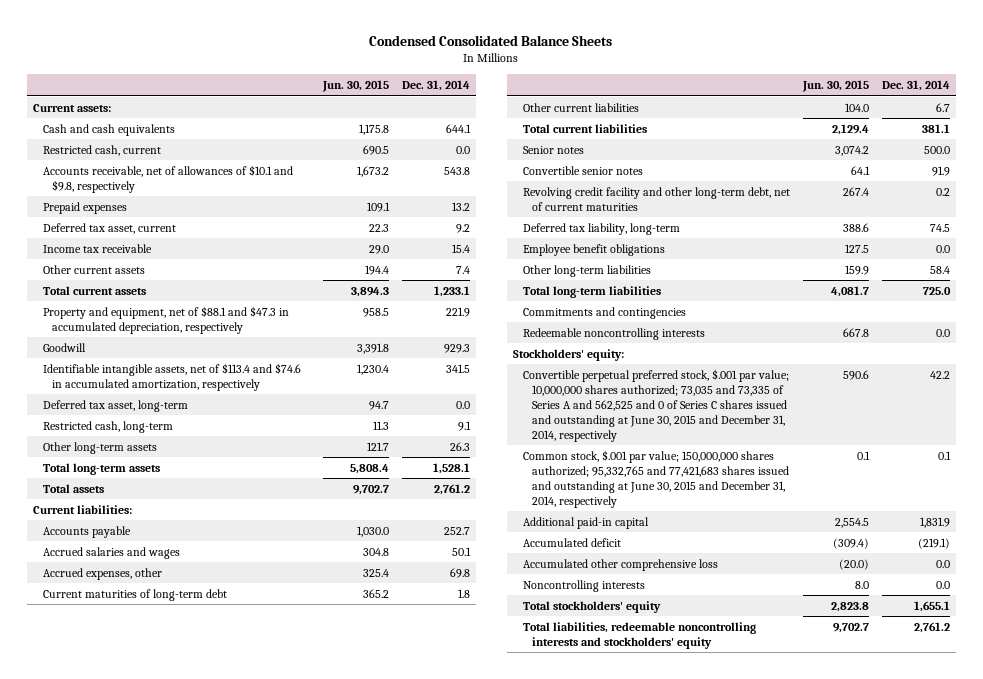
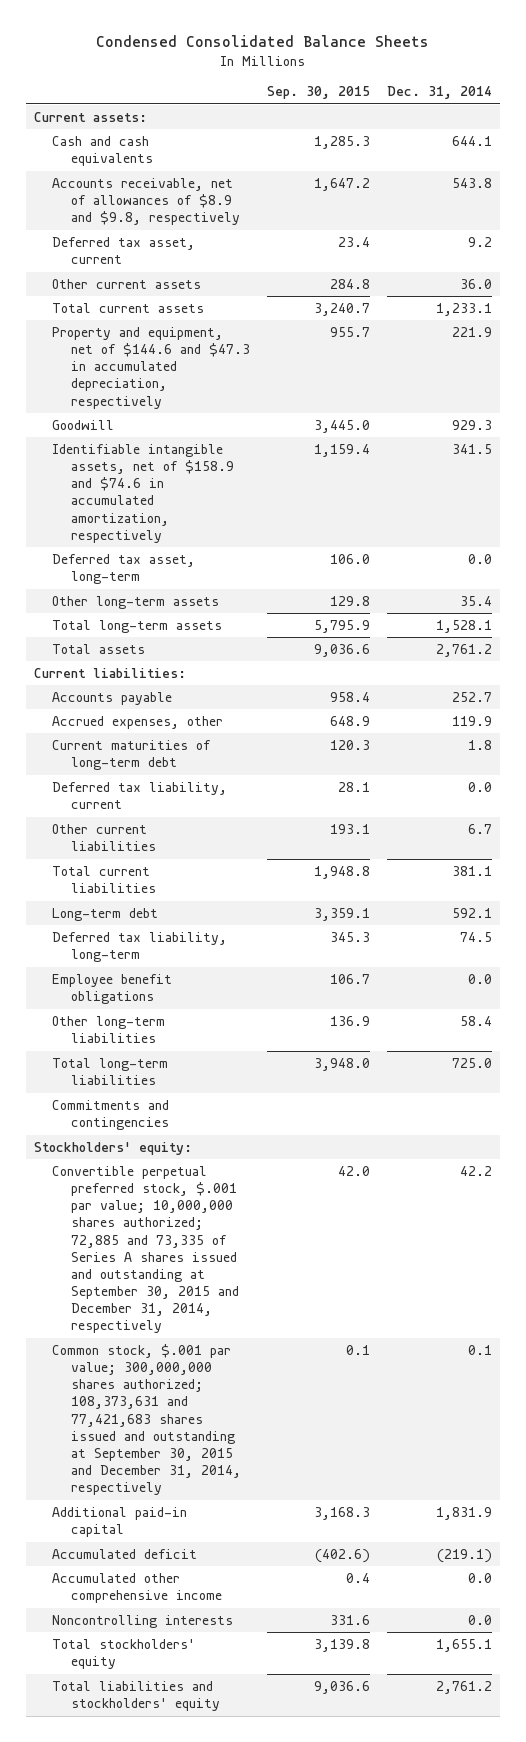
[321,80,389,93] Jun. 30, 2015 -> none
none -> [266,86,370,100] Sep. 30, 2015
[42,144,161,156] Restricted cash, current -> none
[42,201,127,214] Prepaid expenses -> none
[42,164,293,193] Accounts receivable, net of allowances of $10.1 and $9.8, respectively -> [52,177,240,226] Accounts receivable, net of allowances of $8.9 and $9.8, respectively
[42,243,152,253] Income tax receivable -> none
[455,265,470,274] 7.4 -> [459,278,492,289] 36.0
[42,305,289,334] Property and equipment, net of $88.1 and $47.3 in accumulated depreciation, respectively -> [52,326,250,409] Property and equipment, net of $144.6 and $47.3 in accumulated depreciation, respectively
[42,362,301,391] Identifiable intangible assets, net of $113.4 and $74.6 in accumulated amortization, respectively -> [52,443,234,543] Identifiable intangible assets, net of $158.9 and $74.6 in accumulated amortization, respectively
[42,420,173,433] Restricted cash, long-term -> none
[449,441,470,451] 26.3 -> [459,595,492,606] 35.4
[42,546,180,559] Accrued salaries and wages -> none
[449,567,470,578] 69.8 -> [451,715,492,726] 119.9
none -> [52,781,228,810] Deferred tax liability, current
[522,145,584,154] Senior notes -> none
[522,165,643,175] Convertible senior notes -> none
[522,186,790,211] Revolving credit facility and other long-term debt, net of current maturities -> none
none -> [52,907,159,921] Long-term debt
[522,327,705,340] Redeemable noncontrolling interests -> none
[522,368,789,442] Convertible perpetual preferred stock, $.001 par value; 10,000,000 shares authorized; 73,035 and 73,335 of Series A and 562,525 and 0 of Series C shares issued and outstanding at June 30, 2015 and December 31, 2014, respectively -> [52,1165,239,1334] Convertible perpetual preferred stock, $.001 par value; 10,000,000 shares authorized; 72,885 and 73,335 of Series A shares issued and outstanding at September 30, 2015 and December 31, 2014, respectively
[522,449,790,508] Common stock, $.001 par value; 150,000,000 shares authorized; 95,332,765 and 77,421,683 shares issued and outstanding at June 30, 2015 and December 31, 2014, respectively -> [52,1343,241,1496] Common stock, $.001 par value; 300,000,000 shares authorized; 108,373,631 and 77,421,683 shares issued and outstanding at September 30, 2015 and December 31, 2014, respectively
[522,558,718,571] Accumulated other comprehensive loss -> [52,1572,222,1604] Accumulated other comprehensive income
[522,621,756,649] Total liabilities, redeemable noncontrolling interests and stockholders' equity -> [52,1680,220,1712] Total liabilities and stockholders' equity

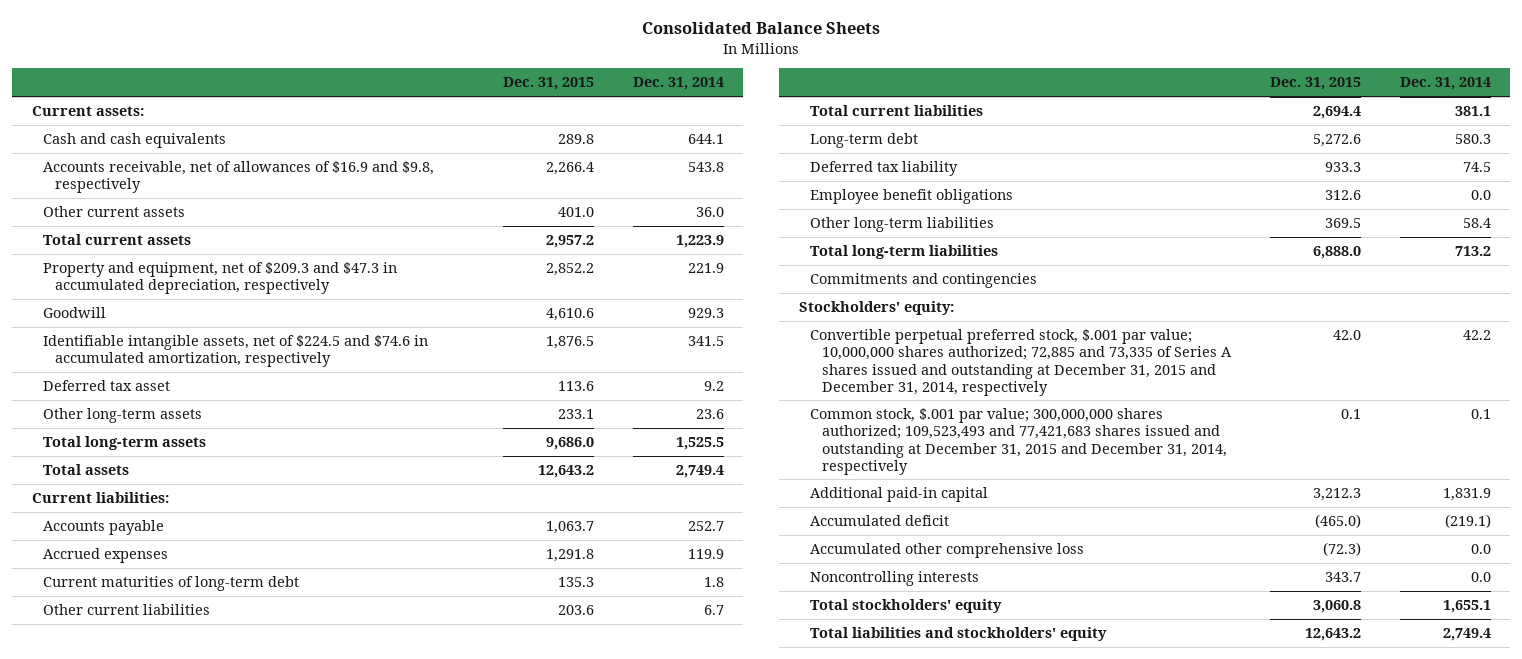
[95,34,429,47] Condensed Consolidated Balance Sheets -> [642,22,881,35] Consolidated Balance Sheets
[266,86,370,100] Sep. 30, 2015 -> none
none -> [502,77,594,91] Dec. 31, 2015
[52,236,196,265] Deferred tax asset, current -> none
[52,177,240,226] Accounts receivable, net of allowances of $8.9 and $9.8, respectively -> [43,161,435,194] Accounts receivable, net of allowances of $16.9 and $9.8, respectively
[435,302,492,316] 1,233.1 -> [675,235,724,249] 1,223.9
[52,326,250,409] Property and equipment, net of $144.6 and $47.3 in accumulated depreciation, respectively -> [43,262,398,295] Property and equipment, net of $209.3 and $47.3 in accumulated depreciation, respectively
[52,443,234,543] Identifiable intangible assets, net of $158.9 and $74.6 in accumulated amortization, respectively -> [43,335,429,368] Identifiable intangible assets, net of $224.5 and $74.6 in accumulated amortization, respectively
[52,553,196,585] Deferred tax asset, long-term -> [43,380,171,392] Deferred tax asset
[467,553,492,564] 0.0 -> [703,381,724,392] 9.2
[459,595,492,606] 35.4 -> [695,409,724,420] 23.6
[435,619,492,633] 1,528.1 -> [675,437,724,451] 1,525.5
[435,643,492,657] 2,761.2 -> [675,465,724,479] 2,749.4
[52,715,224,729] Accrued expenses, other -> [43,548,169,564] Accrued expenses
[52,781,228,810] Deferred tax liability, current -> none
[451,907,492,918] 592.1 -> [1454,134,1491,145] 580.3
[52,931,228,963] Deferred tax liability, long-term -> [810,161,959,177] Deferred tax liability
[451,1057,492,1068] 725.0 -> [1454,246,1491,257] 713.2
[52,1165,239,1334] Convertible perpetual preferred stock, $.001 par value; 10,000,000 shares authorized; 72,885 and 73,335 of Series A shares issued and outstanding at September 30, 2015 and December 31, 2014, respectively -> [810,329,1232,396] Convertible perpetual preferred stock, $.001 par value; 10,000,000 shares authorized; 72,885 and 73,335 of Series A shares issued and outstanding at December 31, 2015 and December 31, 2014, respectively
[52,1343,241,1496] Common stock, $.001 par value; 300,000,000 shares authorized; 108,373,631 and 77,421,683 shares issued and outstanding at September 30, 2015 and December 31, 2014, respectively -> [810,408,1227,475] Common stock, $.001 par value; 300,000,000 shares authorized; 109,523,493 and 77,421,683 shares issued and outstanding at December 31, 2015 and December 31, 2014, respectively
[52,1572,222,1604] Accumulated other comprehensive income -> [810,543,1085,559] Accumulated other comprehensive loss
[435,1680,492,1694] 2,761.2 -> [1442,628,1491,642] 2,749.4

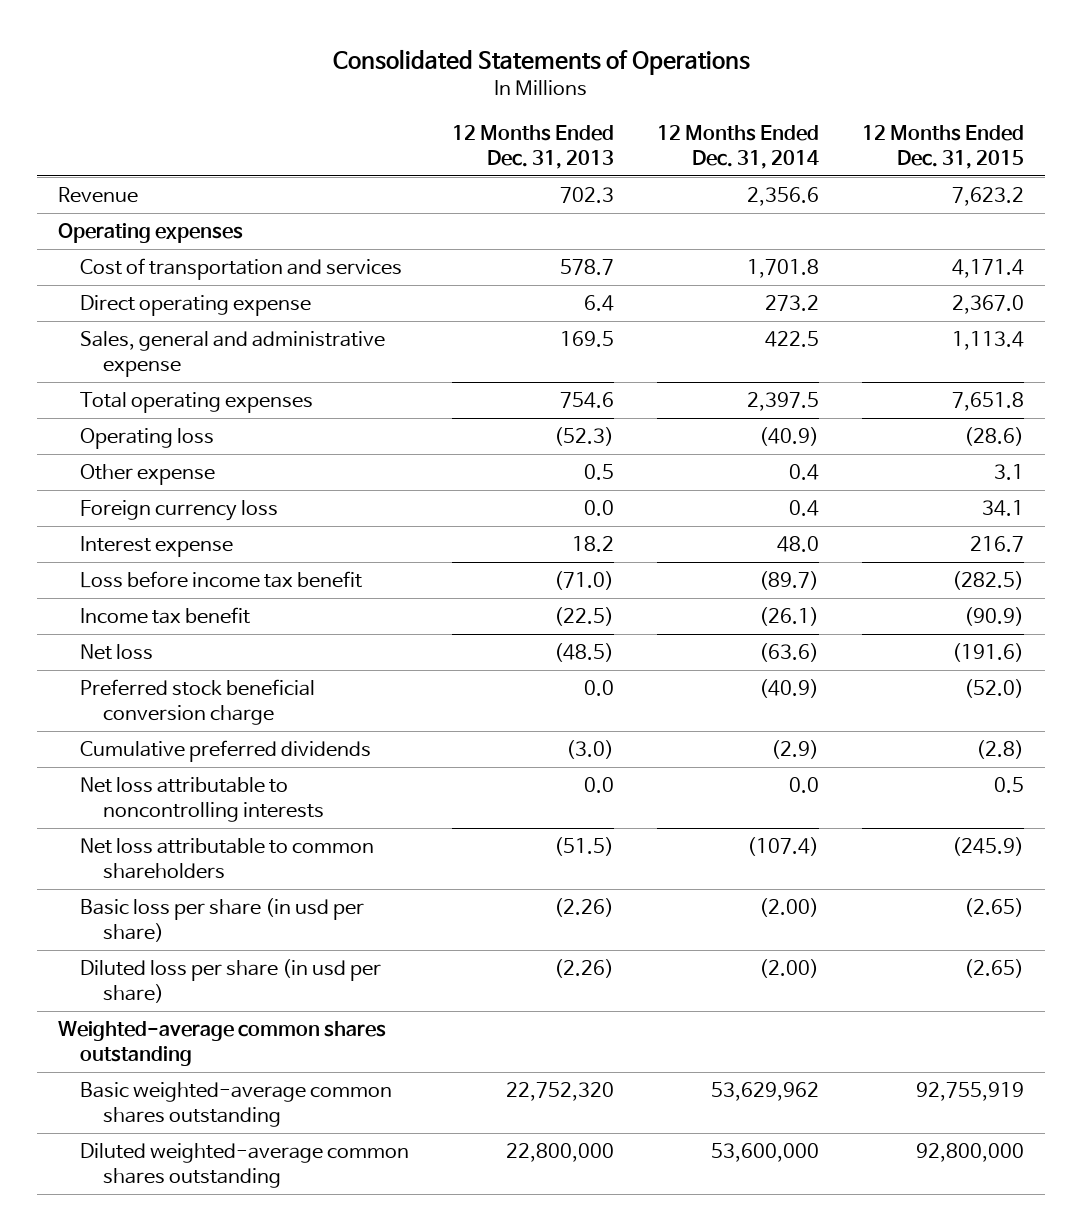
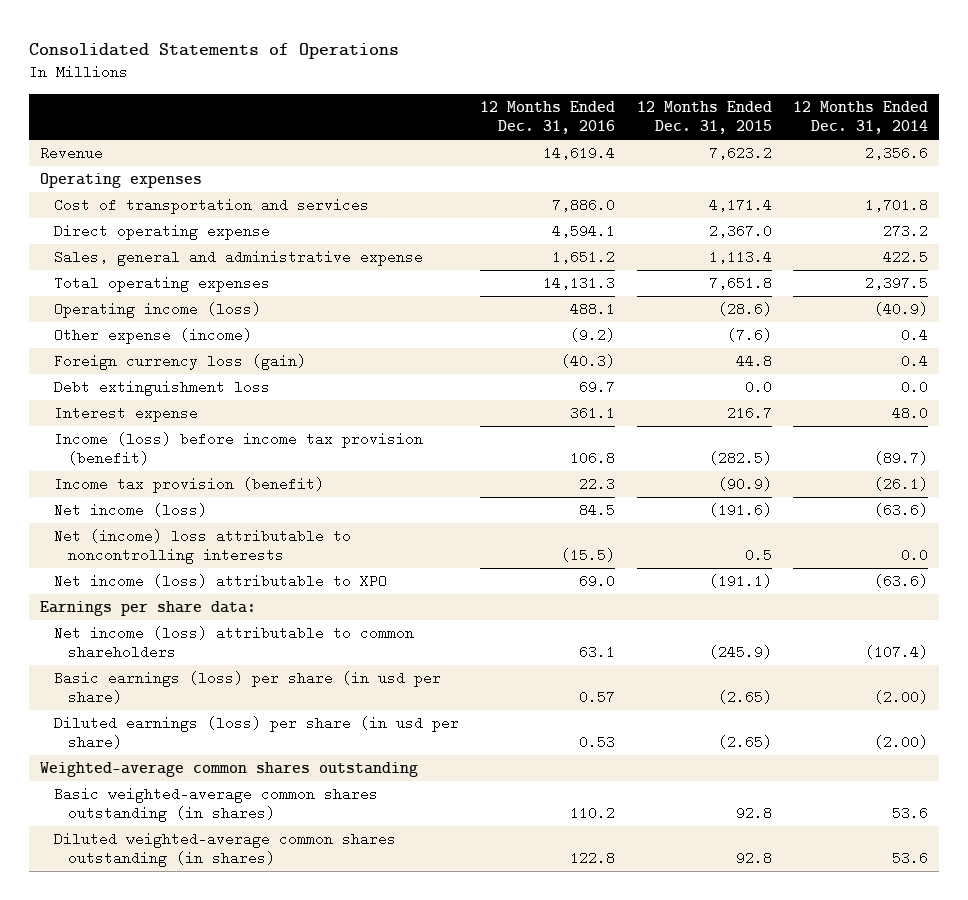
[452,125,615,170] 12 Months Ended Dec. 31, 2013 -> none
none -> [480,101,616,135] 12 Months Ended Dec. 31, 2016
[80,428,215,450] Operating loss -> [53,301,261,318] Operating income (loss)
[80,464,216,486] Other expense -> [53,327,252,344] Other expense (income)
[994,464,1025,481] 3.1 -> [726,327,772,342] (7.6)
[80,500,279,522] Foreign currency loss -> [53,353,306,370] Foreign currency loss (gain)
[982,500,1025,517] 34.1 -> [735,353,772,368] 44.8
none -> [53,379,270,396] Debt extinguishment loss
[80,679,316,726] Preferred stock beneficial conversion charge -> none
[80,740,372,763] Cumulative preferred dividends -> none
[80,571,363,589] Loss before income tax benefit -> [53,431,423,466] Income (loss) before income tax provision (benefit)
[80,607,251,625] Income tax benefit -> [53,476,324,493] Income tax provision (benefit)
[80,644,154,661] Net loss -> [53,502,207,517] Net income (loss)
[80,777,324,823] Net loss attributable to noncontrolling interests -> [53,528,351,565] Net (income) loss attributable to noncontrolling interests
none -> [53,573,387,588] Net income (loss) attributable to XPO
none -> [39,600,256,616] Earnings per share data:
[80,838,375,880] Net loss attributable to common shareholders -> [53,625,414,660] Net income (loss) attributable to common shareholders
[80,898,365,943] Basic loss per share (in usd per share) -> [53,670,441,705] Basic earnings (loss) per share (in usd per share)
[80,959,382,1004] Diluted loss per share (in usd per share) -> [53,715,459,750] Diluted earnings (loss) per share (in usd per share)
[80,1082,393,1128] Basic weighted-average common shares outstanding -> [53,786,378,823] Basic weighted-average common shares outstanding (in shares)
[711,1082,820,1102] 53,629,962 -> [892,806,929,821] 53.6
[916,1082,1025,1102] 92,755,919 -> [735,806,772,821] 92.8
[80,1143,410,1189] Diluted weighted-average common shares outstanding -> [53,831,396,868] Diluted weighted-average common shares outstanding (in shares)
[711,1143,820,1163] 53,600,000 -> [892,851,929,866] 53.6
[916,1143,1025,1163] 92,800,000 -> [735,851,772,866] 92.8

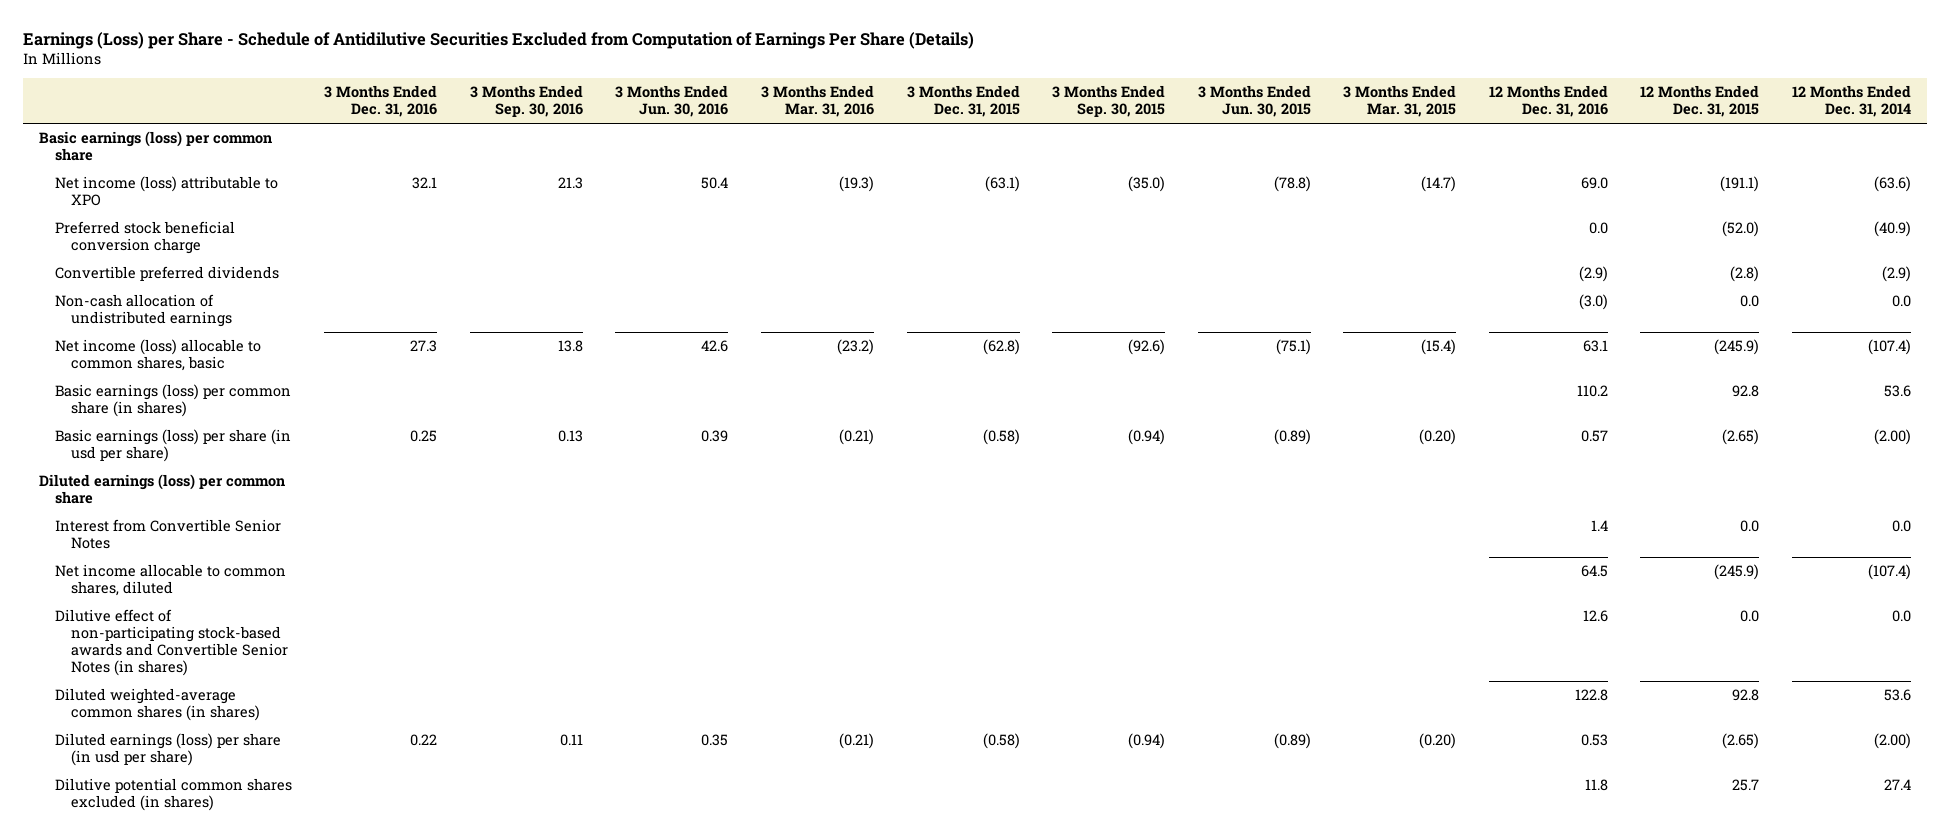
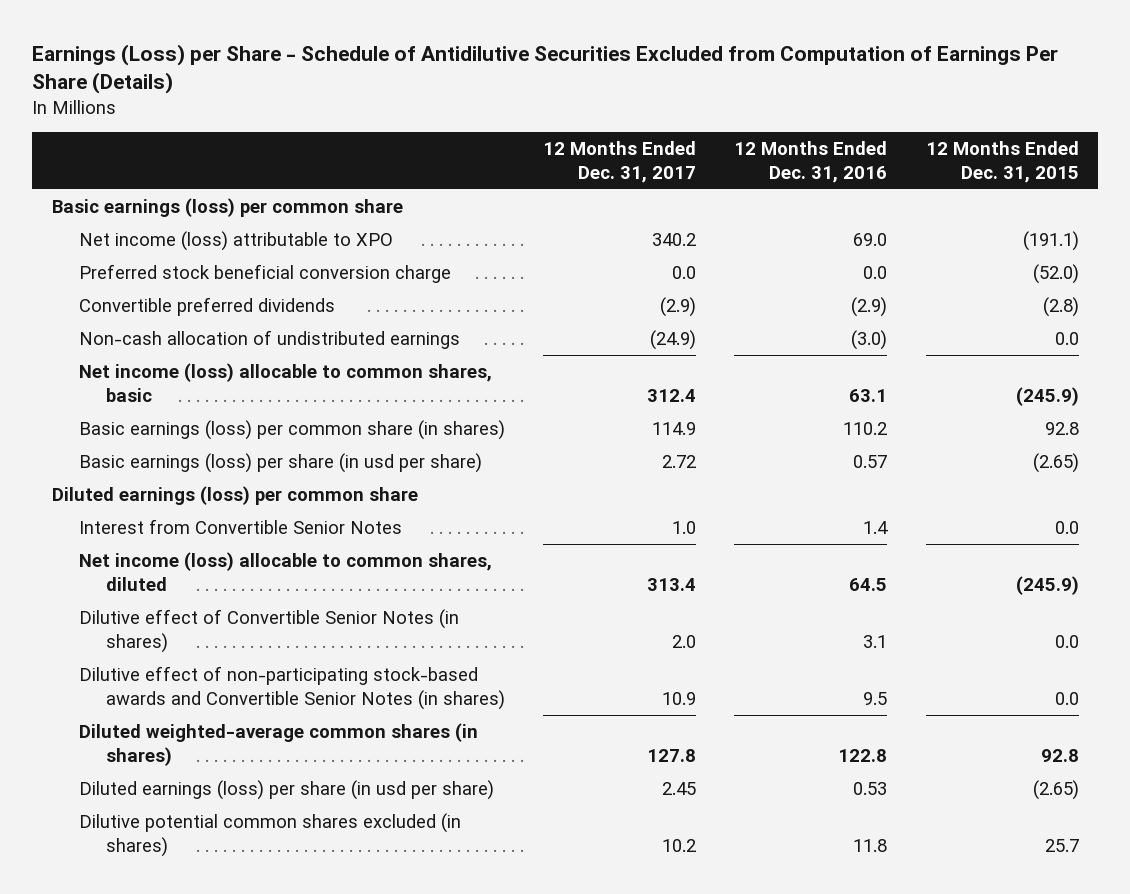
[324,85,438,118] 3 Months Ended Dec. 31, 2016 -> none
[469,85,583,118] 3 Months Ended Sep. 30, 2016 -> none
[615,85,729,118] 3 Months Ended Jun. 30, 2016 -> none
[761,85,875,118] 3 Months Ended Mar. 31, 2016 -> none
[906,85,1020,118] 3 Months Ended Dec. 31, 2015 -> none
[1052,85,1166,118] 3 Months Ended Sep. 30, 2015 -> none
[1197,85,1311,118] 3 Months Ended Jun. 30, 2015 -> none
[1343,85,1457,118] 3 Months Ended Mar. 31, 2015 -> none
[1791,85,1911,118] 12 Months Ended Dec. 31, 2014 -> none
none -> [542,141,696,183] 12 Months Ended Dec. 31, 2017
[54,564,286,597] Net income allocable to common shares, diluted -> [78,552,492,591] Net income (loss) allocable to common shares, diluted
none -> [78,609,459,653] Dilutive effect of Convertible Senior Notes (in shares)
[1582,610,1608,623] 12.6 -> [863,691,888,705] 9.5

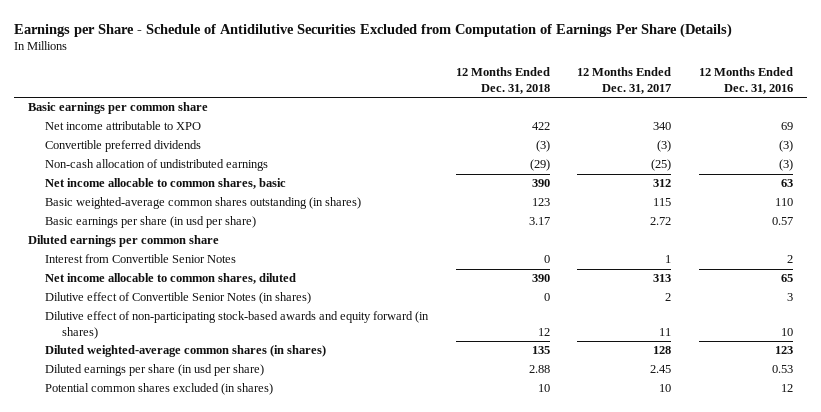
[32,43,1059,95] Earnings (Loss) per Share - Schedule of Antidilutive Securities Excluded from Computation of Earnings Per Share (Details) -> [14,22,733,38] Earnings per Share - Schedule of Antidilutive Securities Excluded from Computation of Earnings Per Share (Details)
[925,141,1079,183] 12 Months Ended Dec. 31, 2015 -> none
none -> [455,67,550,94] 12 Months Ended Dec. 31, 2018
[78,264,451,284] Preferred stock beneficial conversion charge -> none
[51,198,403,218] Basic earnings (loss) per common share -> [28,102,209,115] Basic earnings per common share
[78,231,393,252] Net income (loss) attributable to XPO -> [44,121,201,131] Net income attributable to XPO
[651,233,696,247] 340.2 -> [653,122,672,131] 340
[853,233,888,247] 69.0 -> [781,122,794,131] 69
[659,297,696,318] (2.9) -> [657,140,672,153] (3)
[851,297,888,318] (2.9) -> [779,140,794,153] (3)
[649,330,696,351] (24.9) -> [651,159,672,172] (25)
[851,330,888,351] (3.0) -> [779,159,794,172] (3)
[78,363,492,402] Net income (loss) allocable to common shares, basic -> [44,178,286,190] Net income allocable to common shares, basic
[646,388,696,402] 312.4 -> [653,179,672,188] 312
[849,388,888,402] 63.1 -> [781,179,794,188] 63
[78,420,505,441] Basic earnings (loss) per common share (in shares) -> [44,197,361,210] Basic weighted-average common shares outstanding (in shares)
[651,422,696,436] 114.9 -> [653,198,672,207] 115
[843,422,888,436] 110.2 -> [775,198,794,207] 110
[78,453,482,474] Basic earnings (loss) per share (in usd per share) -> [44,216,256,229] Basic earnings per share (in usd per share)
[51,486,418,506] Diluted earnings (loss) per common share -> [28,235,220,248] Diluted earnings per common share
[671,521,696,535] 1.0 -> [665,255,672,264] 1
[863,521,889,535] 1.4 -> [787,255,794,264] 2
[78,552,492,591] Net income (loss) allocable to common shares, diluted -> [44,273,296,285] Net income allocable to common shares, diluted
[646,577,696,591] 313.4 -> [653,274,672,283] 313
[849,577,888,591] 64.5 -> [781,274,794,283] 65
[671,634,696,648] 2.0 -> [665,293,672,302] 2
[863,634,888,648] 3.1 -> [787,293,794,302] 3
[78,666,505,710] Dilutive effect of non-participating stock-based awards and Convertible Senior Notes (in shares) -> [44,311,429,340] Dilutive effect of non-participating stock-based awards and equity forward (in shares)
[661,691,696,705] 10.9 -> [659,328,672,337] 11
[863,691,888,705] 9.5 -> [781,328,794,337] 10
[646,748,696,762] 127.8 -> [653,346,672,355] 128
[838,748,888,762] 122.8 -> [775,346,794,355] 123
[78,780,494,801] Diluted earnings (loss) per share (in usd per share) -> [44,364,264,377] Diluted earnings per share (in usd per share)
[78,813,461,857] Dilutive potential common shares excluded (in shares) -> [44,383,273,396] Potential common shares excluded (in shares)
[661,838,696,852] 10.2 -> [659,384,672,393] 10
[853,838,888,852] 11.8 -> [781,384,794,393] 12

